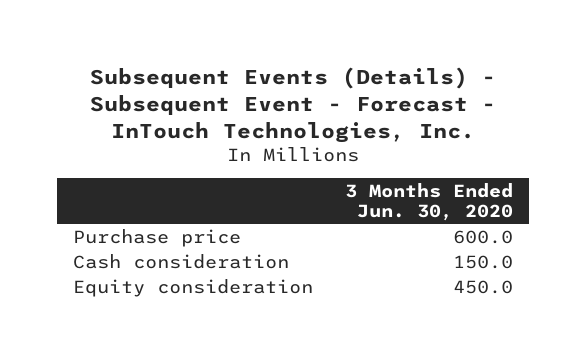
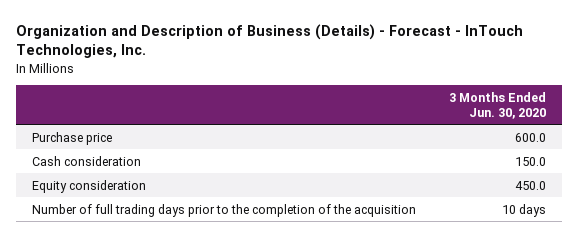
[89,66,496,143] Subsequent Events (Details) - Subsequent Event - Forecast - InTouch Technologies, Inc. -> [16,23,524,59] Organization and Description of Business (Details) - Forecast - InTouch Technologies, Inc.
none -> [32,203,417,217] Number of full trading days prior to the completion of the acquisition

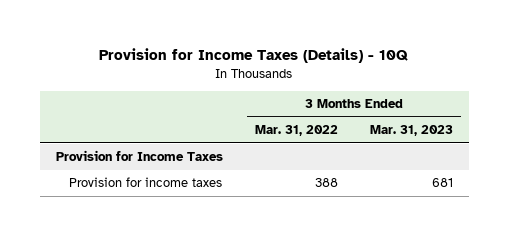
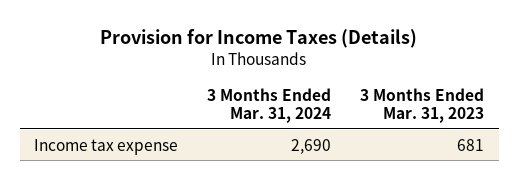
[99,48,409,64] Provision for Income Taxes (Details) - 10Q -> [100,29,418,49] Provision for Income Taxes (Details)
[254,125,338,137] Mar. 31, 2022 -> none
none -> [207,88,332,124] 3 Months Ended Mar. 31, 2024
[55,150,223,162] Provision for Income Taxes -> none
[69,177,223,188] Provision for income taxes -> [34,138,179,155] Income tax expense

